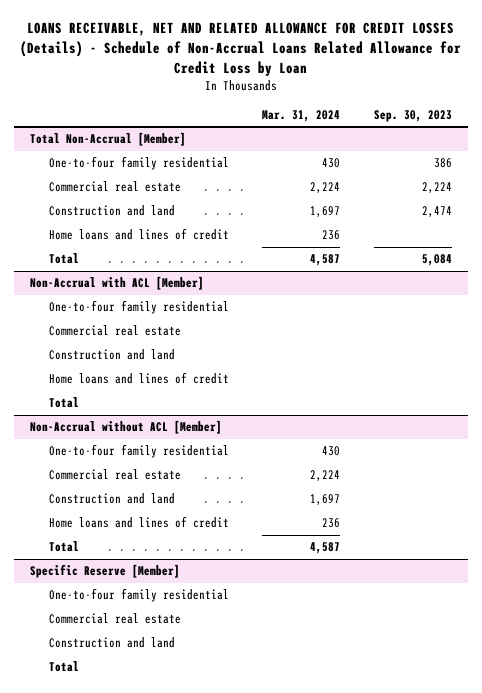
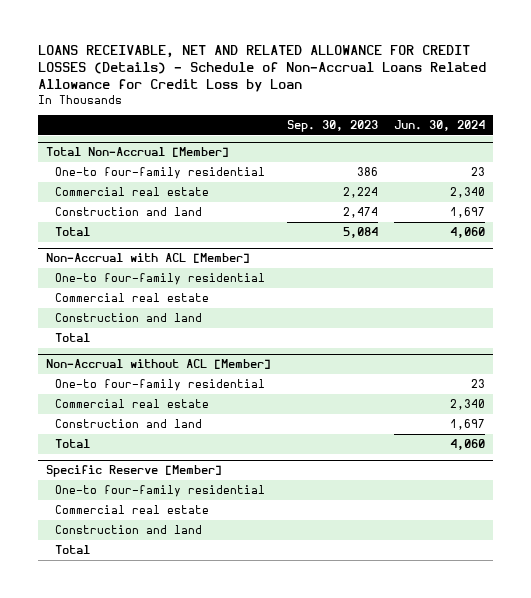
[262,109,341,122] Mar. 31, 2024 -> none
none -> [393,119,485,131] Jun. 30, 2024
[48,156,229,171] One-to-four family residential -> [54,167,265,180] One-to four-family residential
[48,228,229,241] Home loans and lines of credit -> none
[48,300,229,315] One-to-four family residential -> [54,273,265,286] One-to four-family residential
[48,372,229,385] Home loans and lines of credit -> none
[48,444,229,459] One-to-four family residential -> [54,379,265,392] One-to four-family residential
[48,516,229,529] Home loans and lines of credit -> none
[48,588,229,603] One-to-four family residential -> [54,485,265,498] One-to four-family residential

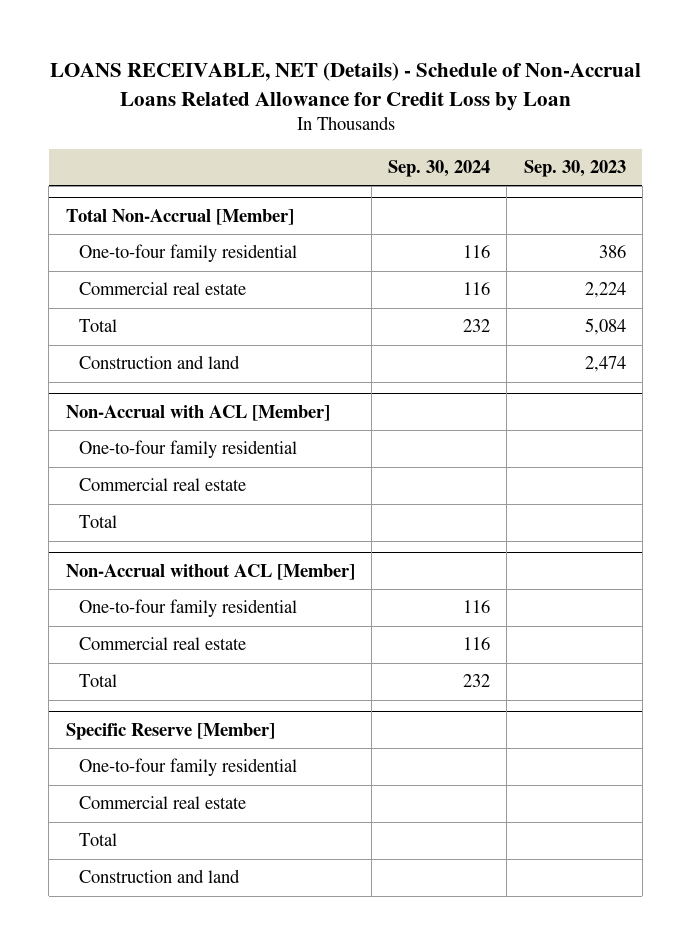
[38,45,487,93] LOANS RECEIVABLE, NET AND RELATED ALLOWANCE FOR CREDIT LOSSES (Details) - Schedule of Non-Accrual Loans Related Allowance for Credit Loss by Loan -> [49,62,641,111] LOANS RECEIVABLE, NET (Details) - Schedule of Non-Accrual Loans Related Allowance for Credit Loss by Loan
[393,119,485,131] Jun. 30, 2024 -> none
none -> [388,160,491,178] Sep. 30, 2024
[54,167,265,180] One-to four-family residential -> [79,244,298,263] One-to-four family residential
[54,207,202,217] Construction and land -> [79,355,241,370] Construction and land
[54,273,265,286] One-to four-family residential -> [79,440,298,459] One-to-four family residential
[54,313,202,323] Construction and land -> none
[54,379,265,392] One-to four-family residential -> [79,599,298,618] One-to-four family residential
[54,419,202,429] Construction and land -> none
[54,485,265,498] One-to four-family residential -> [79,758,298,777] One-to-four family residential
[54,525,202,535] Construction and land -> [79,869,241,884] Construction and land

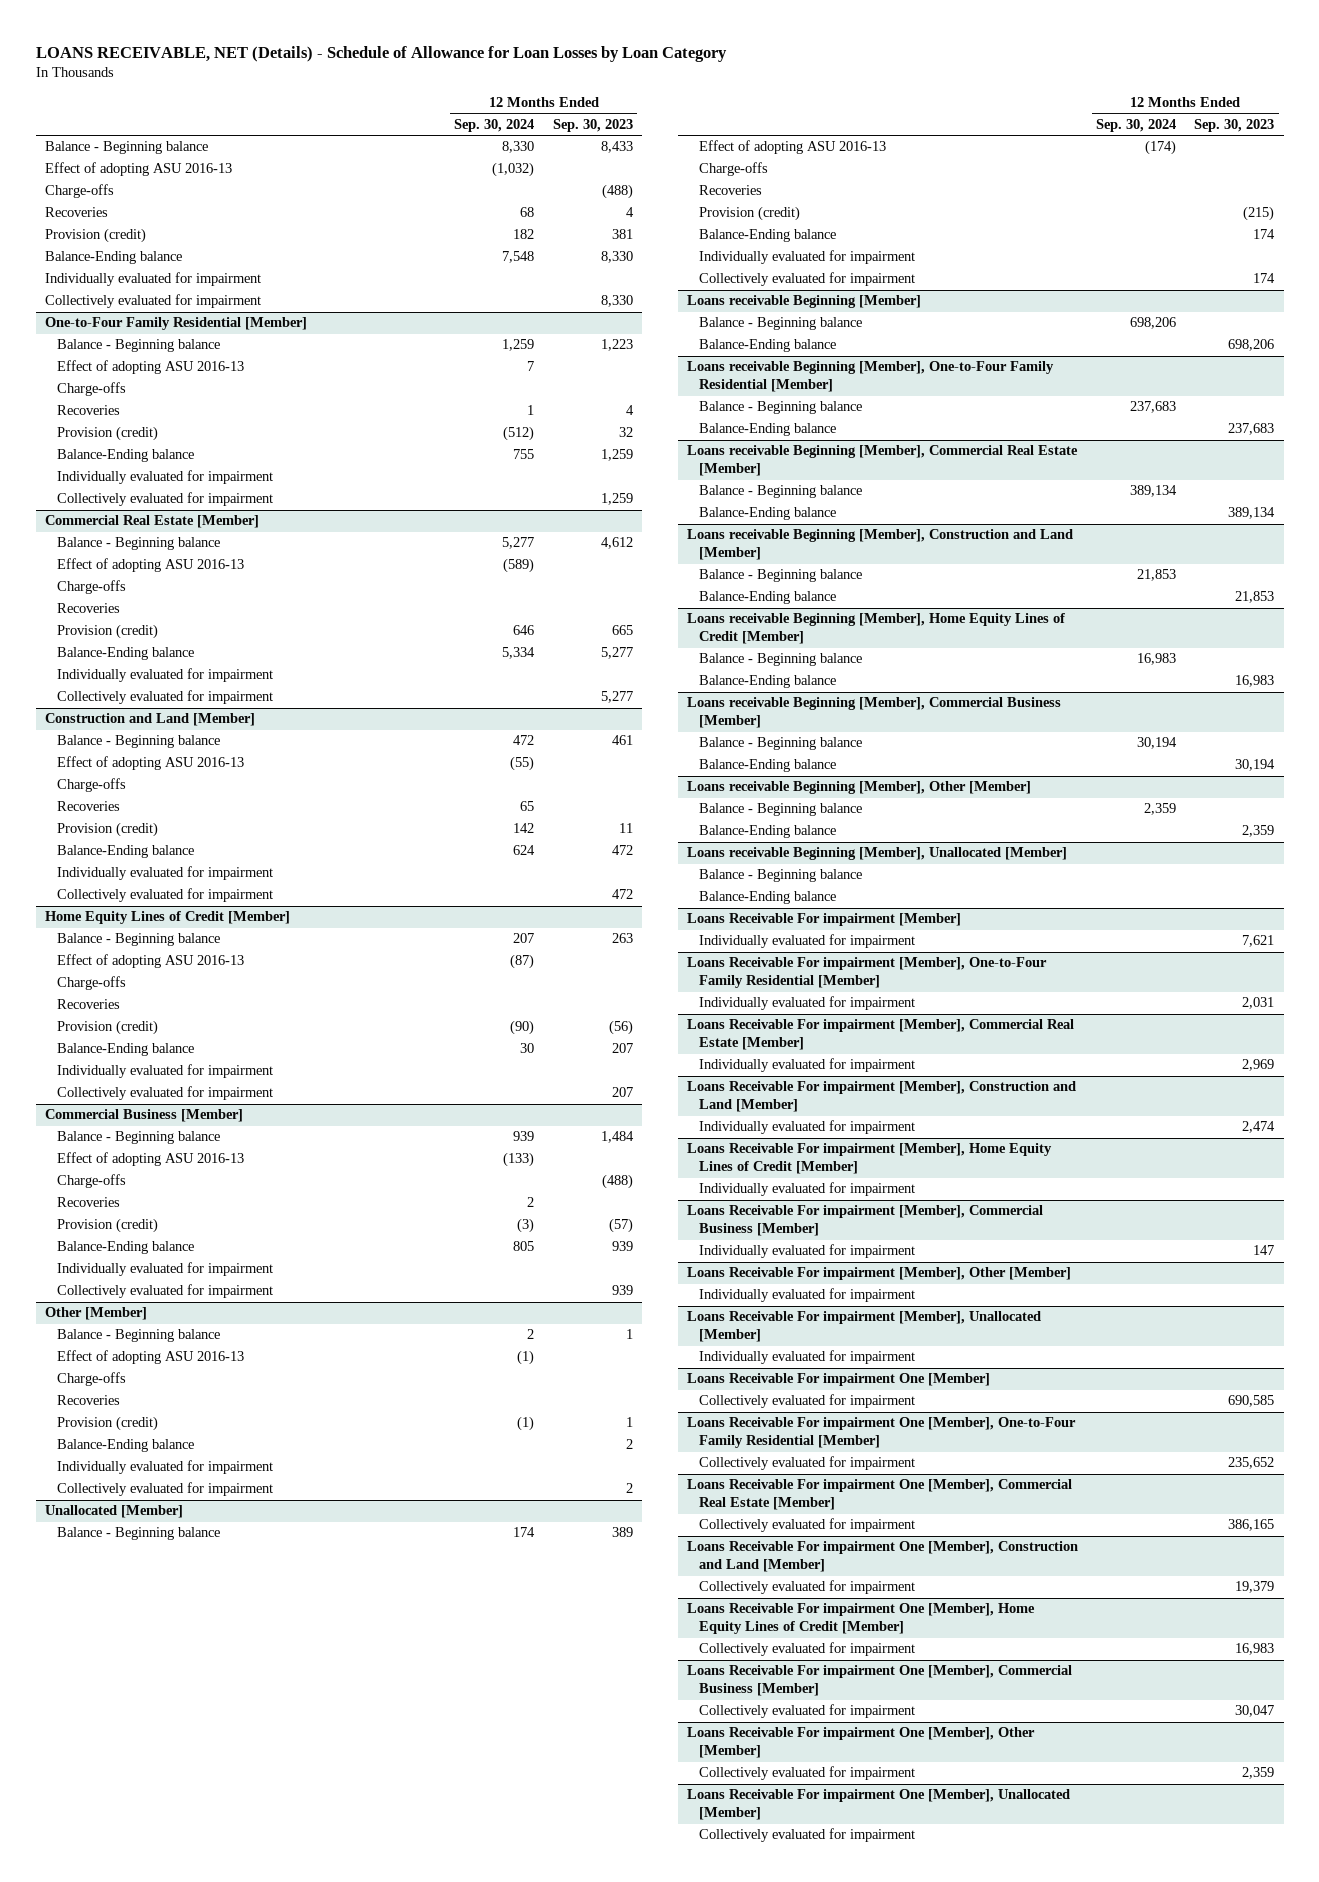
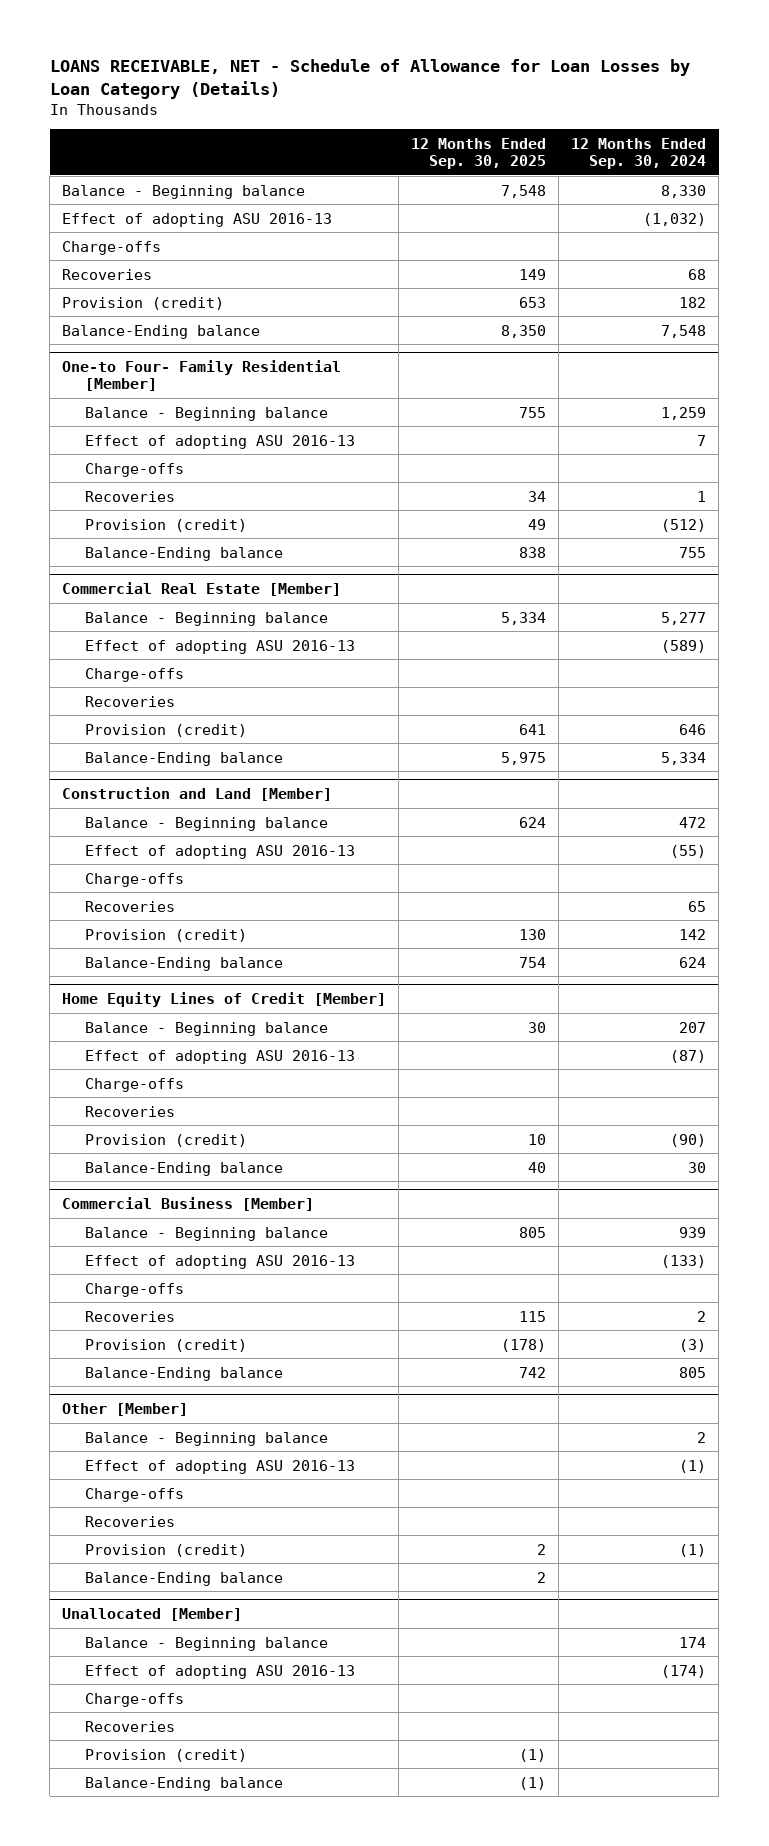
[35,46,727,63] LOANS RECEIVABLE, NET (Details) - Schedule of Allowance for Loan Losses by Loan Category -> [49,59,690,100] LOANS RECEIVABLE, NET - Schedule of Allowance for Loan Losses by Loan Category (Details)
[552,118,633,132] Sep. 30, 2023 -> none
none -> [411,138,547,169] 12 Months Ended Sep. 30, 2025
[45,272,262,287] Individually evaluated for impairment -> none
[45,294,262,309] Collectively evaluated for impairment -> none
[45,317,308,331] One-to-Four Family Residential [Member] -> [62,360,342,391] One-to Four- Family Residential [Member]
[57,470,274,485] Individually evaluated for impairment -> none
[57,492,274,507] Collectively evaluated for impairment -> none
[57,668,274,683] Individually evaluated for impairment -> none
[57,690,274,705] Collectively evaluated for impairment -> none
[57,866,274,881] Individually evaluated for impairment -> none
[57,888,274,903] Collectively evaluated for impairment -> none
[57,1064,274,1079] Individually evaluated for impairment -> none
[57,1086,274,1101] Collectively evaluated for impairment -> none
[57,1262,274,1277] Individually evaluated for impairment -> none
[57,1284,274,1299] Collectively evaluated for impairment -> none
[57,1460,274,1475] Individually evaluated for impairment -> none
[57,1482,274,1497] Collectively evaluated for impairment -> none
[698,250,915,265] Individually evaluated for impairment -> none
[698,272,915,287] Collectively evaluated for impairment -> none
[686,295,921,309] Loans receivable Beginning [Member] -> none
[698,317,862,331] Balance - Beginning balance -> none
[698,339,836,353] Balance-Ending balance -> none
[686,361,1054,393] Loans receivable Beginning [Member], One-to-Four Family Residential [Member] -> none
[698,401,862,415] Balance - Beginning balance -> none
[698,423,836,437] Balance-Ending balance -> none
[686,445,1078,477] Loans receivable Beginning [Member], Commercial Real Estate [Member] -> none
[698,485,862,499] Balance - Beginning balance -> none
[698,507,836,521] Balance-Ending balance -> none
[686,529,1073,561] Loans receivable Beginning [Member], Construction and Land [Member] -> none
[698,569,862,583] Balance - Beginning balance -> none
[698,591,836,605] Balance-Ending balance -> none
[686,613,1065,645] Loans receivable Beginning [Member], Home Equity Lines of Credit [Member] -> none
[698,653,862,667] Balance - Beginning balance -> none
[698,675,836,689] Balance-Ending balance -> none
[686,697,1061,729] Loans receivable Beginning [Member], Commercial Business [Member] -> none
[698,737,862,751] Balance - Beginning balance -> none
[698,759,836,773] Balance-Ending balance -> none
[686,781,1031,795] Loans receivable Beginning [Member], Other [Member] -> none
[698,803,862,817] Balance - Beginning balance -> none
[698,825,836,839] Balance-Ending balance -> none
[686,847,1067,861] Loans receivable Beginning [Member], Unallocated [Member] -> none
[698,869,862,883] Balance - Beginning balance -> none
[698,891,836,905] Balance-Ending balance -> none
[686,913,961,927] Loans Receivable For impairment [Member] -> none
[698,934,915,949] Individually evaluated for impairment -> none
[686,957,1047,989] Loans Receivable For impairment [Member], One-to-Four Family Residential [Member] -> none
[698,996,915,1011] Individually evaluated for impairment -> none
[686,1019,1074,1051] Loans Receivable For impairment [Member], Commercial Real Estate [Member] -> none
[698,1058,915,1073] Individually evaluated for impairment -> none
[686,1081,1076,1113] Loans Receivable For impairment [Member], Construction and Land [Member] -> none
[698,1120,915,1135] Individually evaluated for impairment -> none
[686,1143,1052,1175] Loans Receivable For impairment [Member], Home Equity Lines of Credit [Member] -> none
[698,1182,915,1197] Individually evaluated for impairment -> none
[686,1205,1043,1237] Loans Receivable For impairment [Member], Commercial Business [Member] -> none
[698,1244,915,1259] Individually evaluated for impairment -> none
[686,1267,1071,1281] Loans Receivable For impairment [Member], Other [Member] -> none
[698,1288,915,1303] Individually evaluated for impairment -> none
[686,1311,1041,1343] Loans Receivable For impairment [Member], Unallocated [Member] -> none
[698,1350,915,1365] Individually evaluated for impairment -> none
[686,1373,990,1387] Loans Receivable For impairment One [Member] -> none
[698,1394,915,1409] Collectively evaluated for impairment -> none
[686,1417,1076,1449] Loans Receivable For impairment One [Member], One-to-Four Family Residential [Member] -> none
[698,1456,915,1471] Collectively evaluated for impairment -> none
[686,1479,1072,1511] Loans Receivable For impairment One [Member], Commercial Real Estate [Member] -> none
[698,1518,915,1533] Collectively evaluated for impairment -> none
[686,1541,1078,1573] Loans Receivable For impairment One [Member], Construction and Land [Member] -> none
[698,1580,915,1595] Collectively evaluated for impairment -> none
[686,1603,1035,1635] Loans Receivable For impairment One [Member], Home Equity Lines of Credit [Member] -> none
[698,1642,915,1657] Collectively evaluated for impairment -> none
[686,1665,1072,1697] Loans Receivable For impairment One [Member], Commercial Business [Member] -> none
[698,1704,915,1719] Collectively evaluated for impairment -> none
[686,1727,1035,1759] Loans Receivable For impairment One [Member], Other [Member] -> none
[698,1766,915,1781] Collectively evaluated for impairment -> none
[686,1789,1070,1821] Loans Receivable For impairment One [Member], Unallocated [Member] -> none
[698,1828,915,1843] Collectively evaluated for impairment -> none

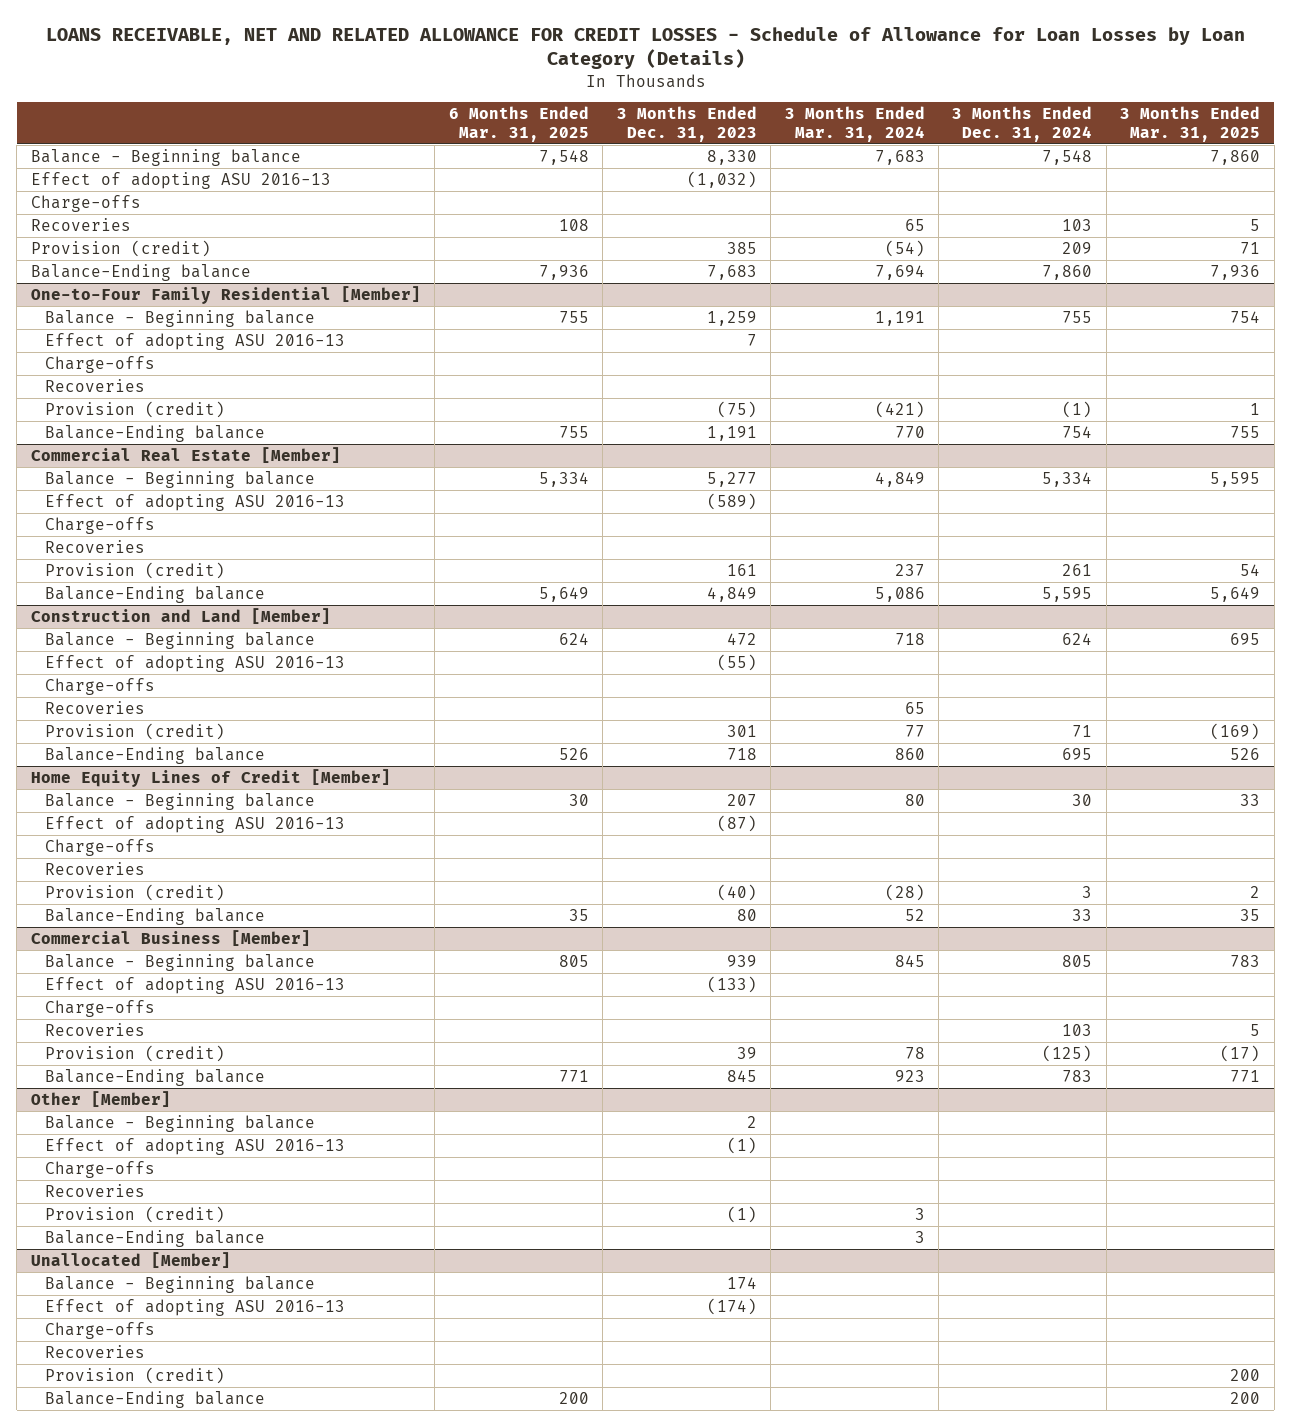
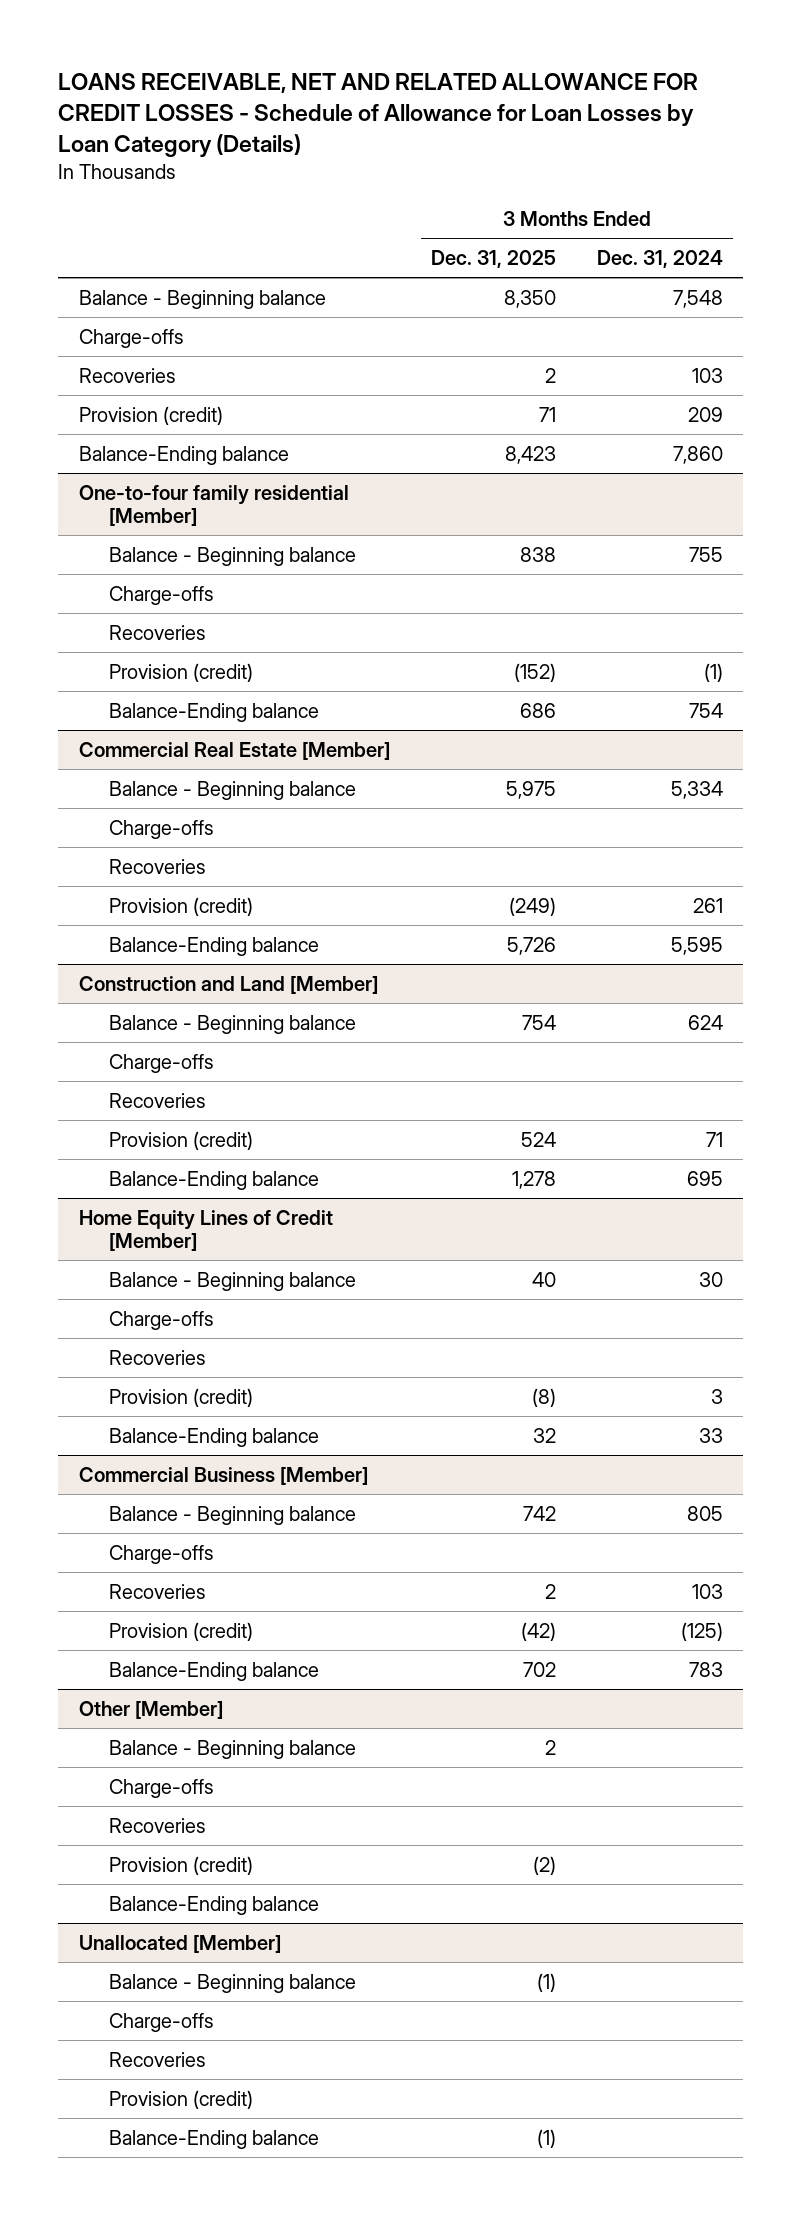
[448,106,589,142] 6 Months Ended Mar. 31, 2025 -> none
[616,106,757,142] 3 Months Ended Dec. 31, 2023 -> none
[784,106,925,142] 3 Months Ended Mar. 31, 2024 -> none
[1120,106,1261,142] 3 Months Ended Mar. 31, 2025 -> none
none -> [430,250,556,269] Dec. 31, 2025
[30,172,331,190] Effect of adopting ASU 2016-13 -> none
[30,286,421,305] One-to-Four Family Residential [Member] -> [78,484,349,527] One-to-four family residential [Member]
[44,333,345,351] Effect of adopting ASU 2016-13 -> none
[44,494,345,512] Effect of adopting ASU 2016-13 -> none
[44,655,345,673] Effect of adopting ASU 2016-13 -> none
[44,816,345,834] Effect of adopting ASU 2016-13 -> none
[44,977,345,995] Effect of adopting ASU 2016-13 -> none
[44,1138,345,1156] Effect of adopting ASU 2016-13 -> none
[44,1299,345,1317] Effect of adopting ASU 2016-13 -> none

